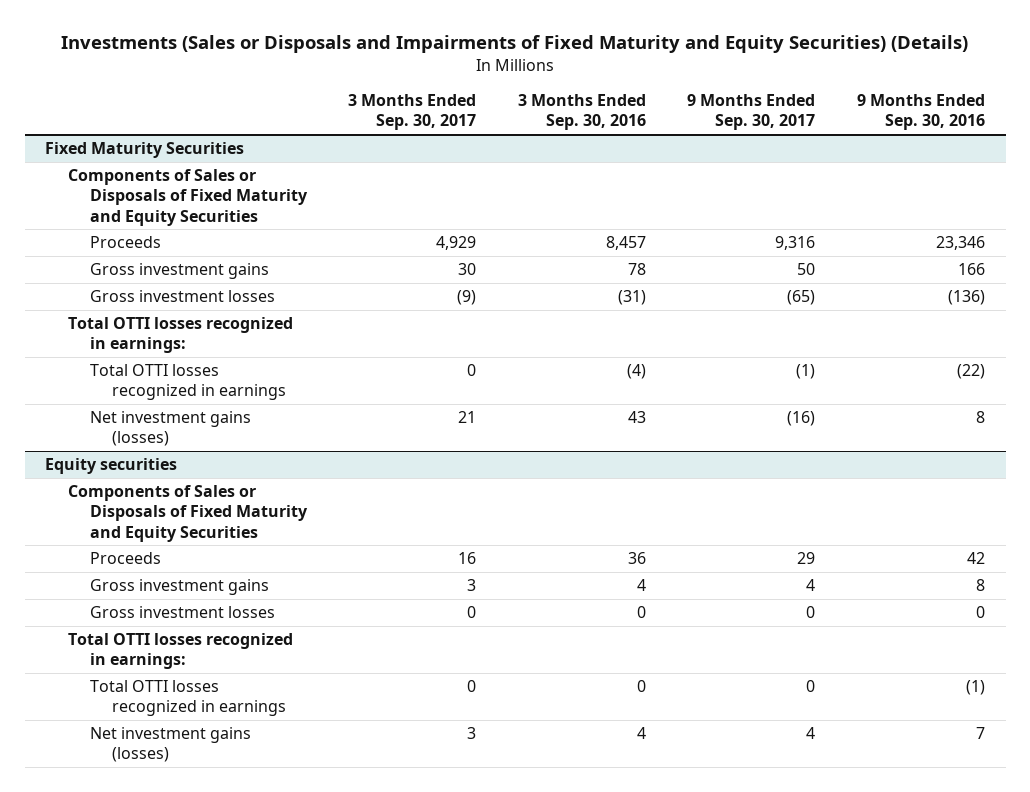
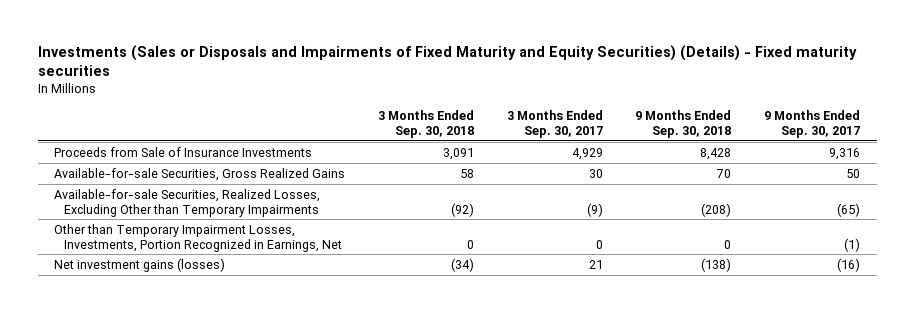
[61,35,969,54] Investments (Sales or Disposals and Impairments of Fixed Maturity and Equity Securities) (Details) -> [37,45,857,77] Investments (Sales or Disposals and Impairments of Fixed Maturity and Equity Securities) (Details) - Fixed maturity securities
[517,94,646,131] 3 Months Ended Sep. 30, 2016 -> none
[856,94,985,131] 9 Months Ended Sep. 30, 2016 -> none
none -> [377,110,474,139] 3 Months Ended Sep. 30, 2018
none -> [635,110,732,139] 9 Months Ended Sep. 30, 2018
[45,142,245,159] Fixed Maturity Securities -> none
[67,169,308,226] Components of Sales or Disposals of Fixed Maturity and Equity Securities -> none
[67,317,293,354] Total OTTI losses recognized in earnings: -> none
[89,236,161,249] Proceeds -> [54,146,313,157] Proceeds from Sale of Insurance Investments
[89,263,269,280] Gross investment gains -> [54,167,346,181] Available-for-sale Securities, Gross Realized Gains
[89,290,275,303] Gross investment losses -> [54,188,321,217] Available-for-sale Securities, Realized Losses, Excluding Other than Temporary Impairments
[89,364,286,401] Total OTTI losses recognized in earnings -> [54,223,343,252] Other than Temporary Impairment Losses, Investments, Portion Recognized in Earnings, Net
[45,458,178,475] Equity securities -> none
[67,485,308,542] Components of Sales or Disposals of Fixed Maturity and Equity Securities -> none
[89,552,161,565] Proceeds -> none
[89,579,269,596] Gross investment gains -> none
[89,606,275,619] Gross investment losses -> none
[67,633,293,670] Total OTTI losses recognized in earnings: -> none
[89,680,286,717] Total OTTI losses recognized in earnings -> none
[89,727,251,763] Net investment gains (losses) -> none

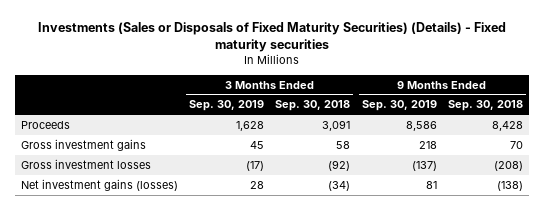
[37,45,857,77] Investments (Sales or Disposals and Impairments of Fixed Maturity and Equity Securities) (Details) - Fixed maturity securities -> [37,21,506,53] Investments (Sales or Disposals of Fixed Maturity Securities) (Details) - Fixed maturity securities
[506,110,603,139] 3 Months Ended Sep. 30, 2017 -> none
[764,110,861,139] 9 Months Ended Sep. 30, 2017 -> none
none -> [188,100,264,112] Sep. 30, 2019
none -> [361,100,437,112] Sep. 30, 2019
[54,223,343,252] Other than Temporary Impairment Losses, Investments, Portion Recognized in Earnings, Net -> none
[54,146,313,157] Proceeds from Sale of Insurance Investments -> [20,120,70,129] Proceeds
[54,167,346,181] Available-for-sale Securities, Gross Realized Gains -> [20,138,146,151] Gross investment gains
[54,188,321,217] Available-for-sale Securities, Realized Losses, Excluding Other than Temporary Impairments -> [20,158,151,169] Gross investment losses

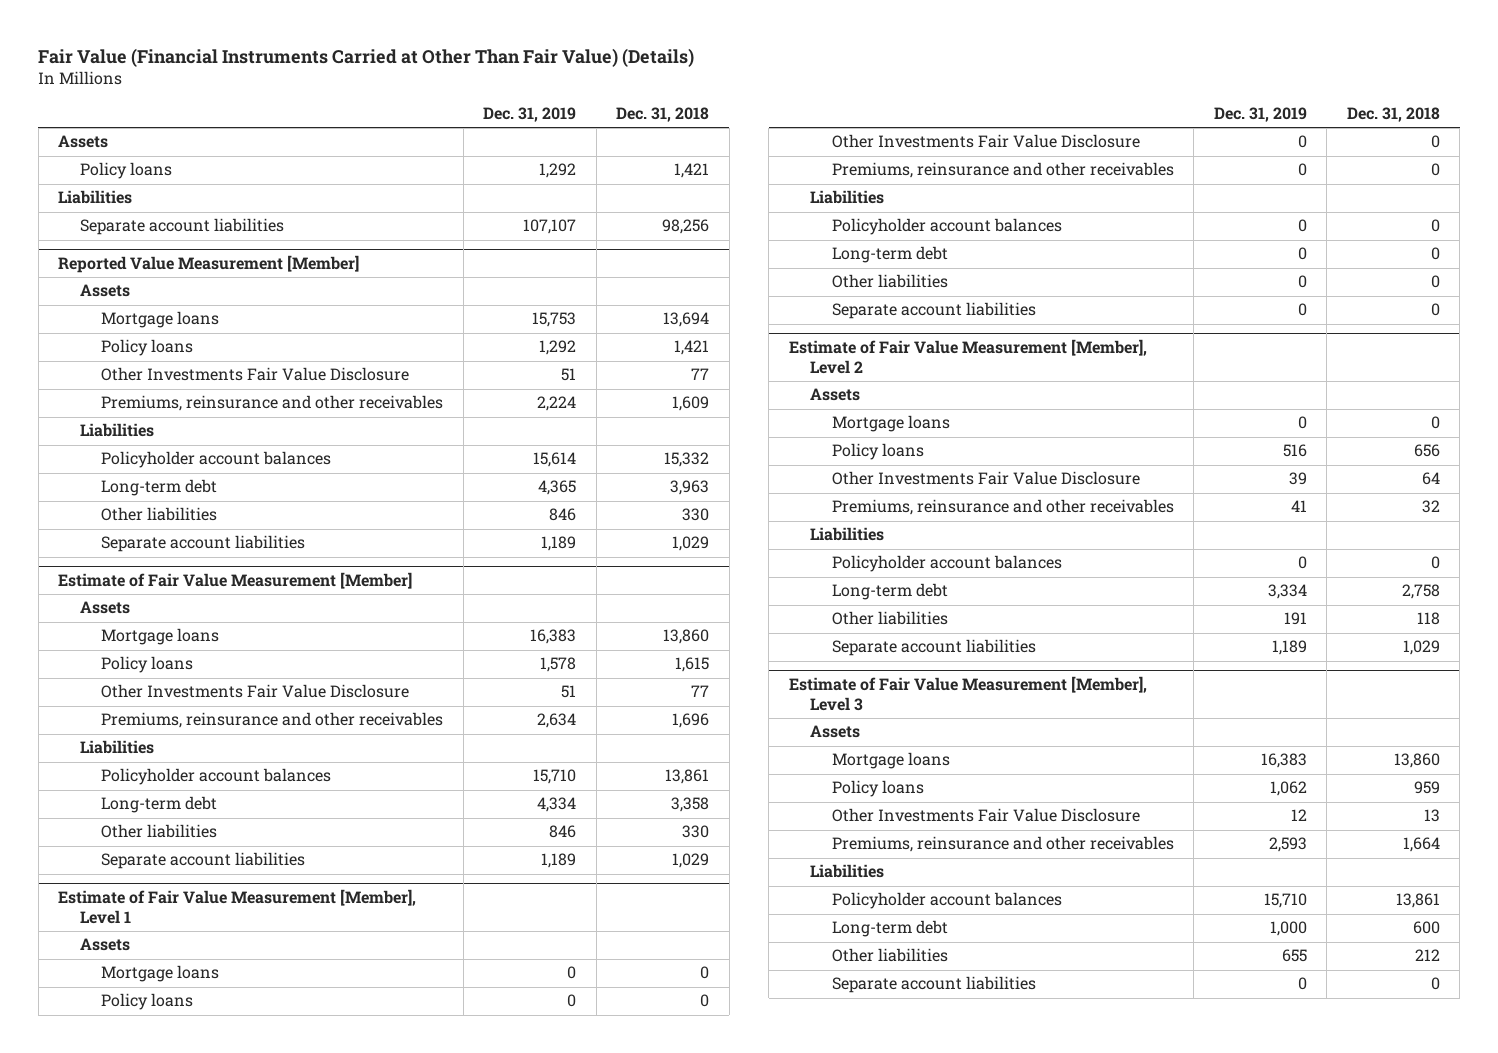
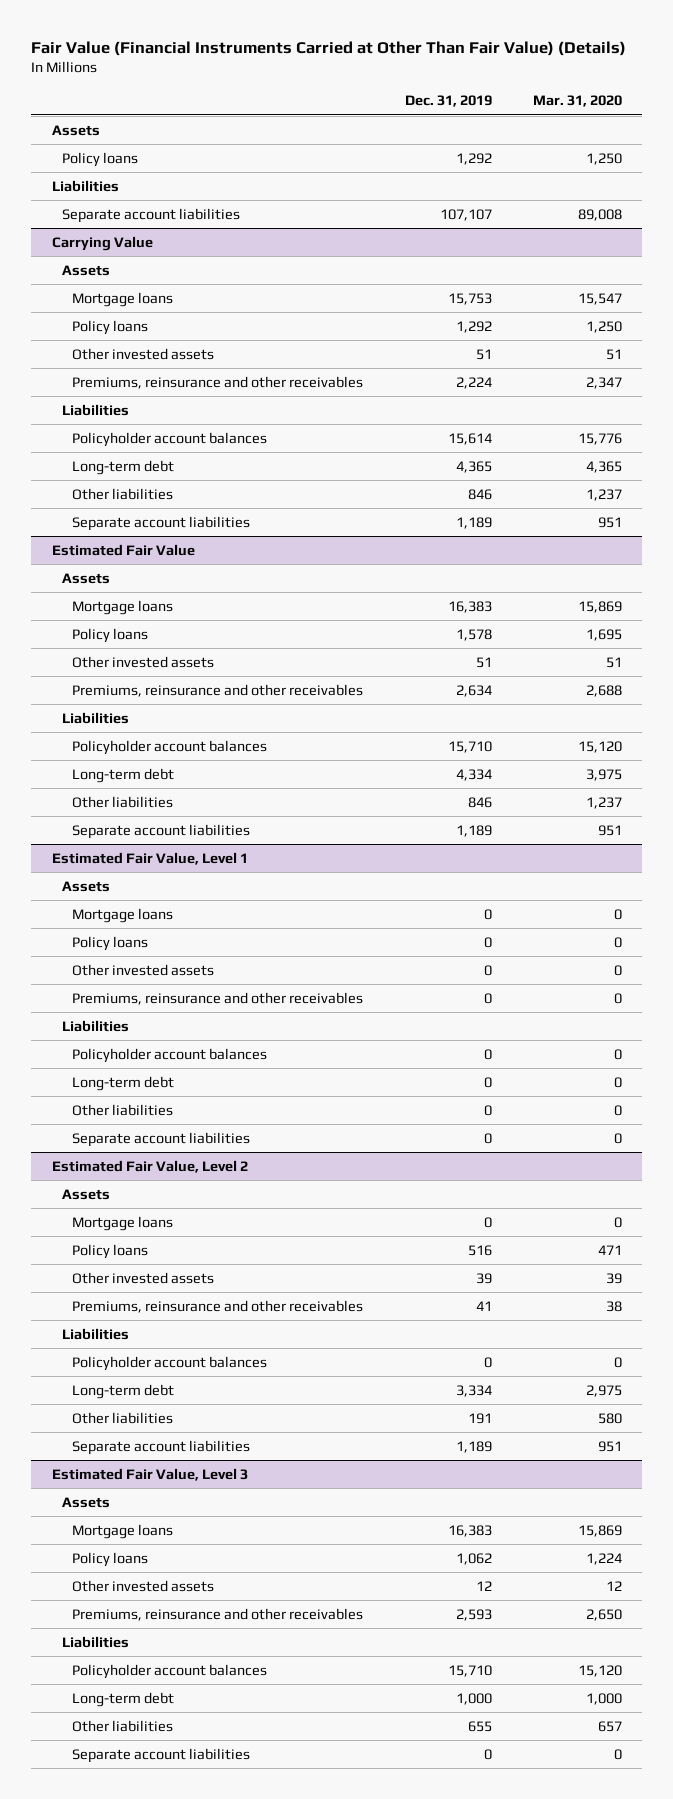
[616,107,710,123] Dec. 31, 2018 -> none
none -> [532,95,622,108] Mar. 31, 2020
[58,255,360,274] Reported Value Measurement [Member] -> [51,235,153,251] Carrying Value
[101,367,410,382] Other Investments Fair Value Disclosure -> [72,347,215,360] Other invested assets
[58,572,413,590] Estimate of Fair Value Measurement [Member] -> [51,543,195,556] Estimated Fair Value
[101,684,410,699] Other Investments Fair Value Disclosure -> [72,655,215,668] Other invested assets
[58,889,417,924] Estimate of Fair Value Measurement [Member], Level 1 -> none
none -> [51,851,248,865] Estimated Fair Value, Level 1
[831,134,1140,149] Other Investments Fair Value Disclosure -> [72,963,215,976] Other invested assets
[788,339,1147,374] Estimate of Fair Value Measurement [Member], Level 2 -> none
none -> [51,1159,248,1173] Estimated Fair Value, Level 2
[831,471,1140,486] Other Investments Fair Value Disclosure -> [72,1271,215,1284] Other invested assets
[788,676,1147,711] Estimate of Fair Value Measurement [Member], Level 3 -> none
none -> [51,1467,248,1481] Estimated Fair Value, Level 3
[831,808,1140,823] Other Investments Fair Value Disclosure -> [72,1579,215,1592] Other invested assets

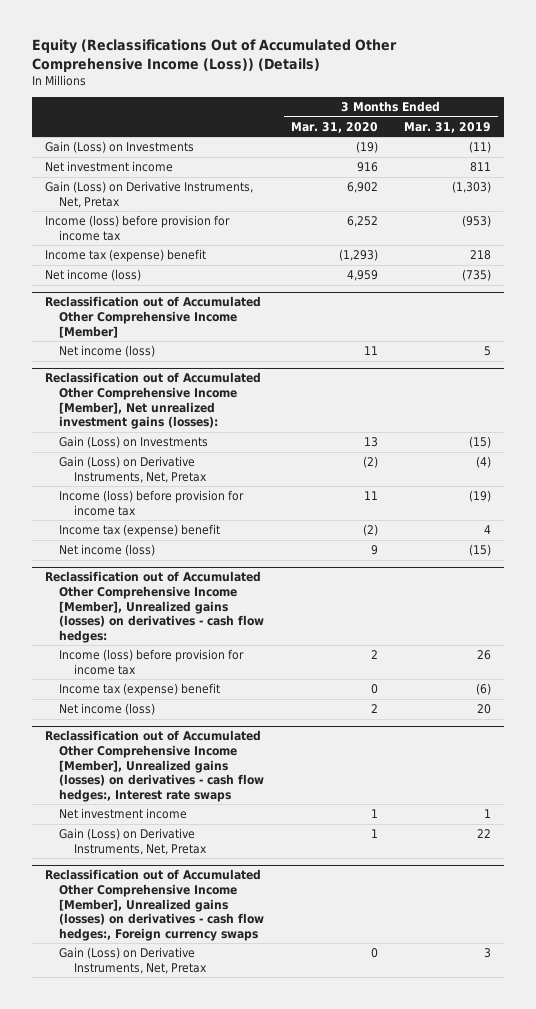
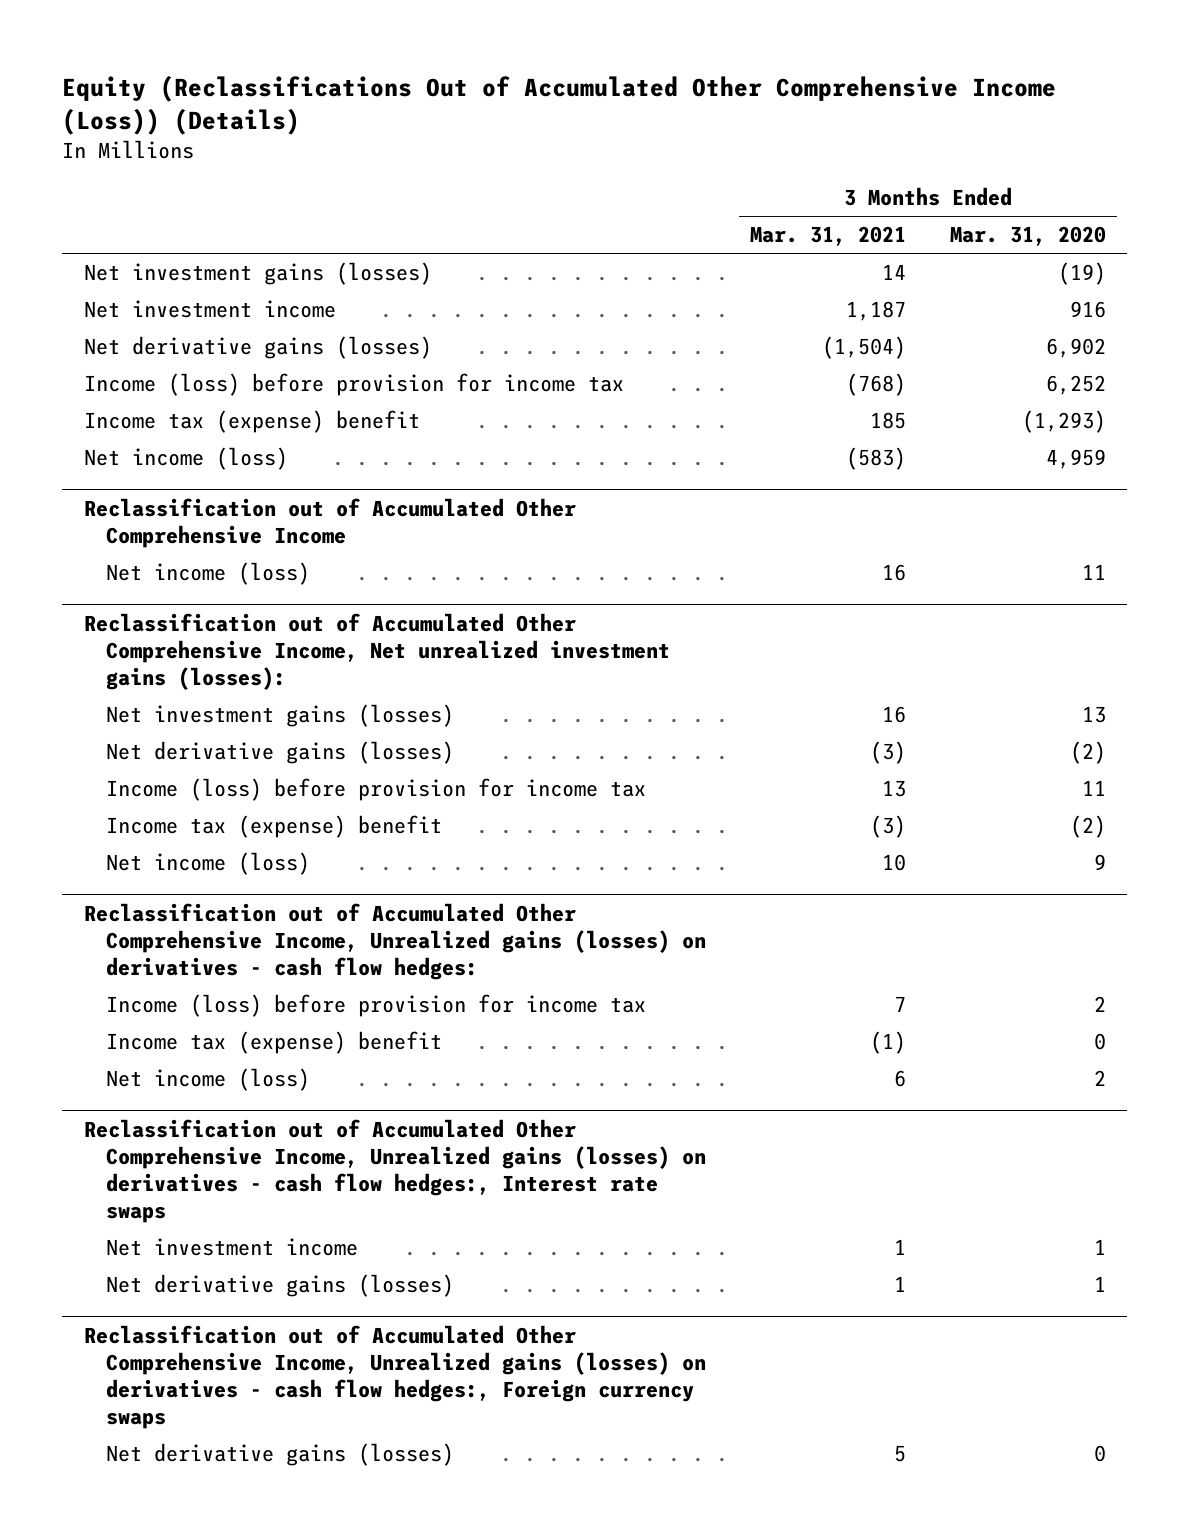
[403,121,491,133] Mar. 31, 2019 -> none
none -> [749,226,906,247] Mar. 31, 2021
[44,141,194,154] Gain (Loss) on Investments -> [84,261,433,285] Net investment gains (losses)
[44,181,253,208] Gain (Loss) on Derivative Instruments, Net, Pretax -> [84,335,433,359] Net derivative gains (losses)
[44,296,261,338] Reclassification out of Accumulated Other Comprehensive Income [Member] -> [84,497,577,548] Reclassification out of Accumulated Other Comprehensive Income
[44,372,261,430] Reclassification out of Accumulated Other Comprehensive Income [Member], Net unrealized investment gains (losses): -> [84,612,671,691] Reclassification out of Accumulated Other Comprehensive Income, Net unrealized investment gains (losses):
[59,436,209,449] Gain (Loss) on Investments -> [106,703,455,727] Net investment gains (losses)
[59,456,207,483] Gain (Loss) on Derivative Instruments, Net, Pretax -> [106,740,455,764] Net derivative gains (losses)
[44,571,265,644] Reclassification out of Accumulated Other Comprehensive Income [Member], Unrealized gains (losses) on derivatives - cash flow hedges: -> [84,902,707,981] Reclassification out of Accumulated Other Comprehensive Income, Unrealized gains (losses) on derivatives - cash flow hedges:
[44,730,265,803] Reclassification out of Accumulated Other Comprehensive Income [Member], Unrealized gains (losses) on derivatives - cash flow hedges:, Interest rate swaps -> [84,1118,707,1224] Reclassification out of Accumulated Other Comprehensive Income, Unrealized gains (losses) on derivatives - cash flow hedges:, Interest rate swaps
[59,828,207,855] Gain (Loss) on Derivative Instruments, Net, Pretax -> [106,1273,455,1297] Net derivative gains (losses)
[44,869,265,942] Reclassification out of Accumulated Other Comprehensive Income [Member], Unrealized gains (losses) on derivatives - cash flow hedges:, Foreign currency swaps -> [84,1324,707,1430] Reclassification out of Accumulated Other Comprehensive Income, Unrealized gains (losses) on derivatives - cash flow hedges:, Foreign currency swaps
[59,947,207,974] Gain (Loss) on Derivative Instruments, Net, Pretax -> [106,1442,455,1466] Net derivative gains (losses)

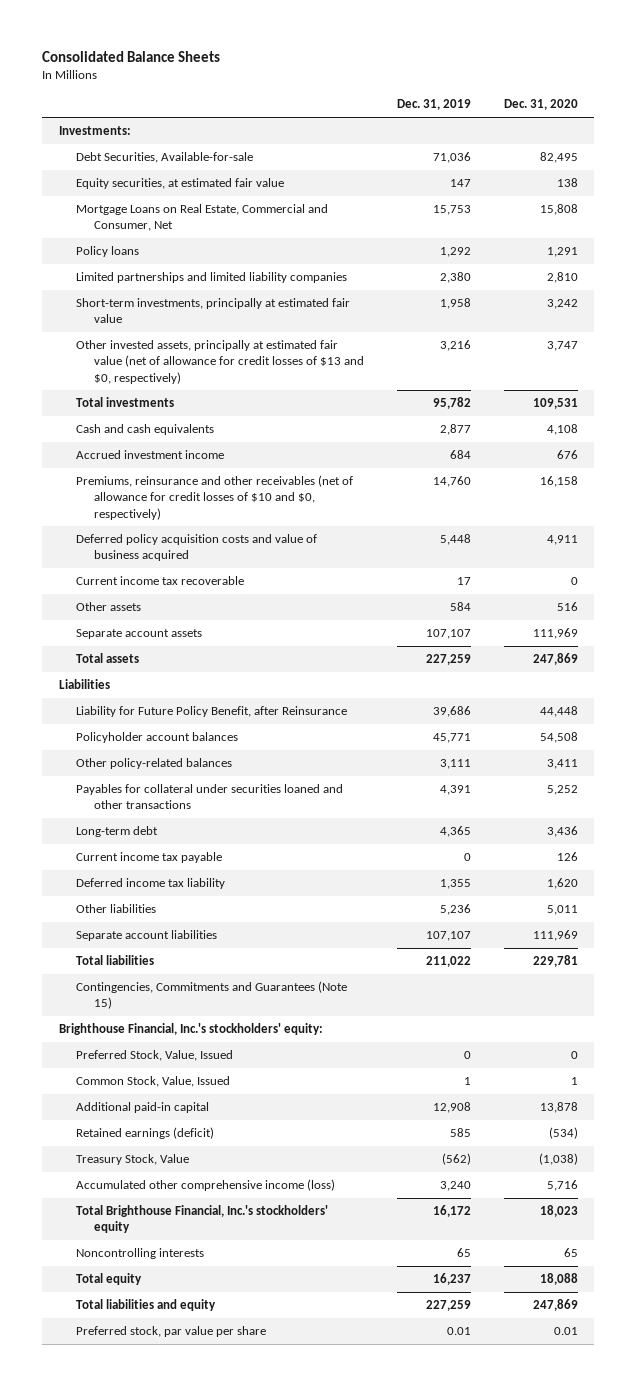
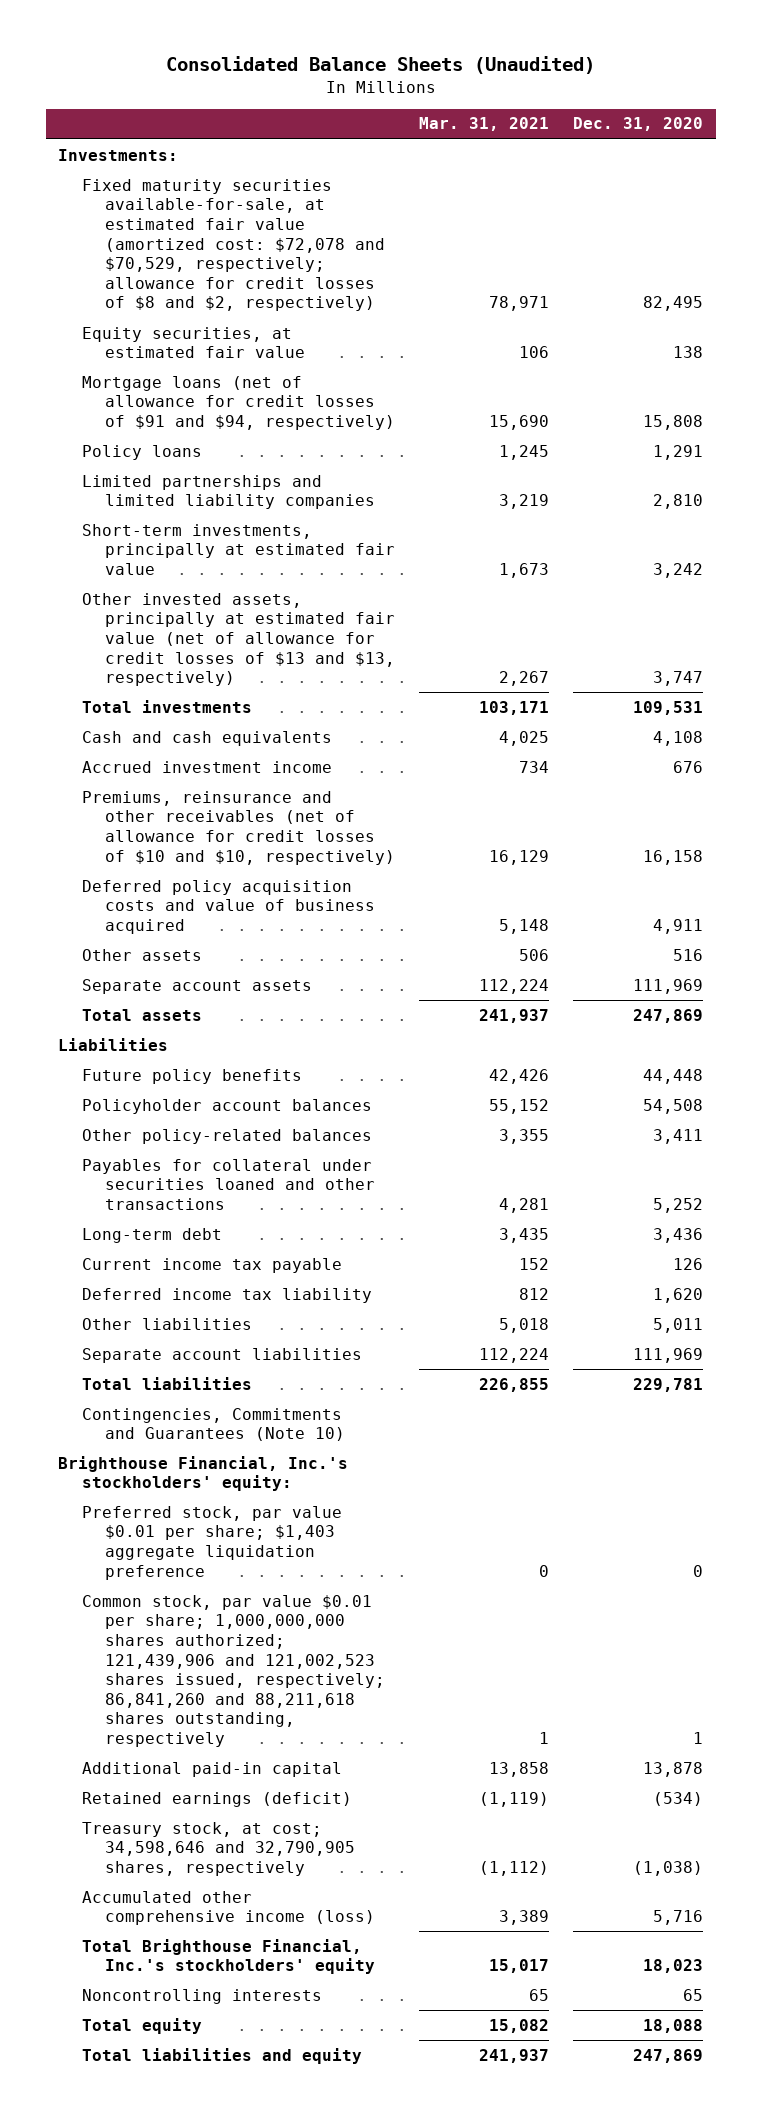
[42,50,221,62] Consolidated Balance Sheets -> [165,56,595,75] Consolidated Balance Sheets (Unaudited)
[396,99,471,111] Dec. 31, 2019 -> none
none -> [419,117,550,132] Mar. 31, 2021
[76,151,254,163] Debt Securities, Available-for-sale -> [81,178,386,312] Fixed maturity securities available-for-sale, at estimated fair value (amortized cost: $72,078 and $70,529, respectively; allowance for credit losses of $8 and $2, respectively)
[76,203,329,232] Mortgage Loans on Real Estate, Commercial and Consumer, Net -> [81,375,396,430] Mortgage loans (net of allowance for credit losses of $91 and $94, respectively)
[76,339,364,384] Other invested assets, principally at estimated fair value (net of allowance for credit losses of $13 and $0, respectively) -> [81,592,396,687] Other invested assets, principally at estimated fair value (net of allowance for credit losses of $13 and $13, respectively)
[76,474,354,520] Premiums, reinsurance and other receivables (net of allowance for credit losses of $10 and $0, respectively) -> [81,790,396,865] Premiums, reinsurance and other receivables (net of allowance for credit losses of $10 and $10, respectively)
[76,575,245,585] Current income tax recoverable -> none
[76,705,348,717] Liability for Future Policy Benefit, after Reinsurance -> [81,1068,302,1084] Future policy benefits
[76,980,348,1010] Contingencies, Commitments and Guarantees (Note 15) -> [81,1407,346,1442] Contingencies, Commitments and Guarantees (Note 10)
[76,1049,234,1061] Preferred Stock, Value, Issued -> [81,1505,342,1580] Preferred stock, par value $0.01 per share; $1,403 aggregate liquidation preference
[76,1075,231,1087] Common Stock, Value, Issued -> [81,1594,386,1748] Common stock, par value $0.01 per share; 1,000,000,000 shares authorized; 121,439,906 and 121,002,523 shares issued, respectively; 86,841,260 and 88,211,618 shares outstanding, respectively
[76,1153,190,1165] Treasury Stock, Value -> [81,1821,356,1876] Treasury stock, at cost; 34,598,646 and 32,790,905 shares, respectively
[76,1325,267,1337] Preferred stock, par value per share -> none

